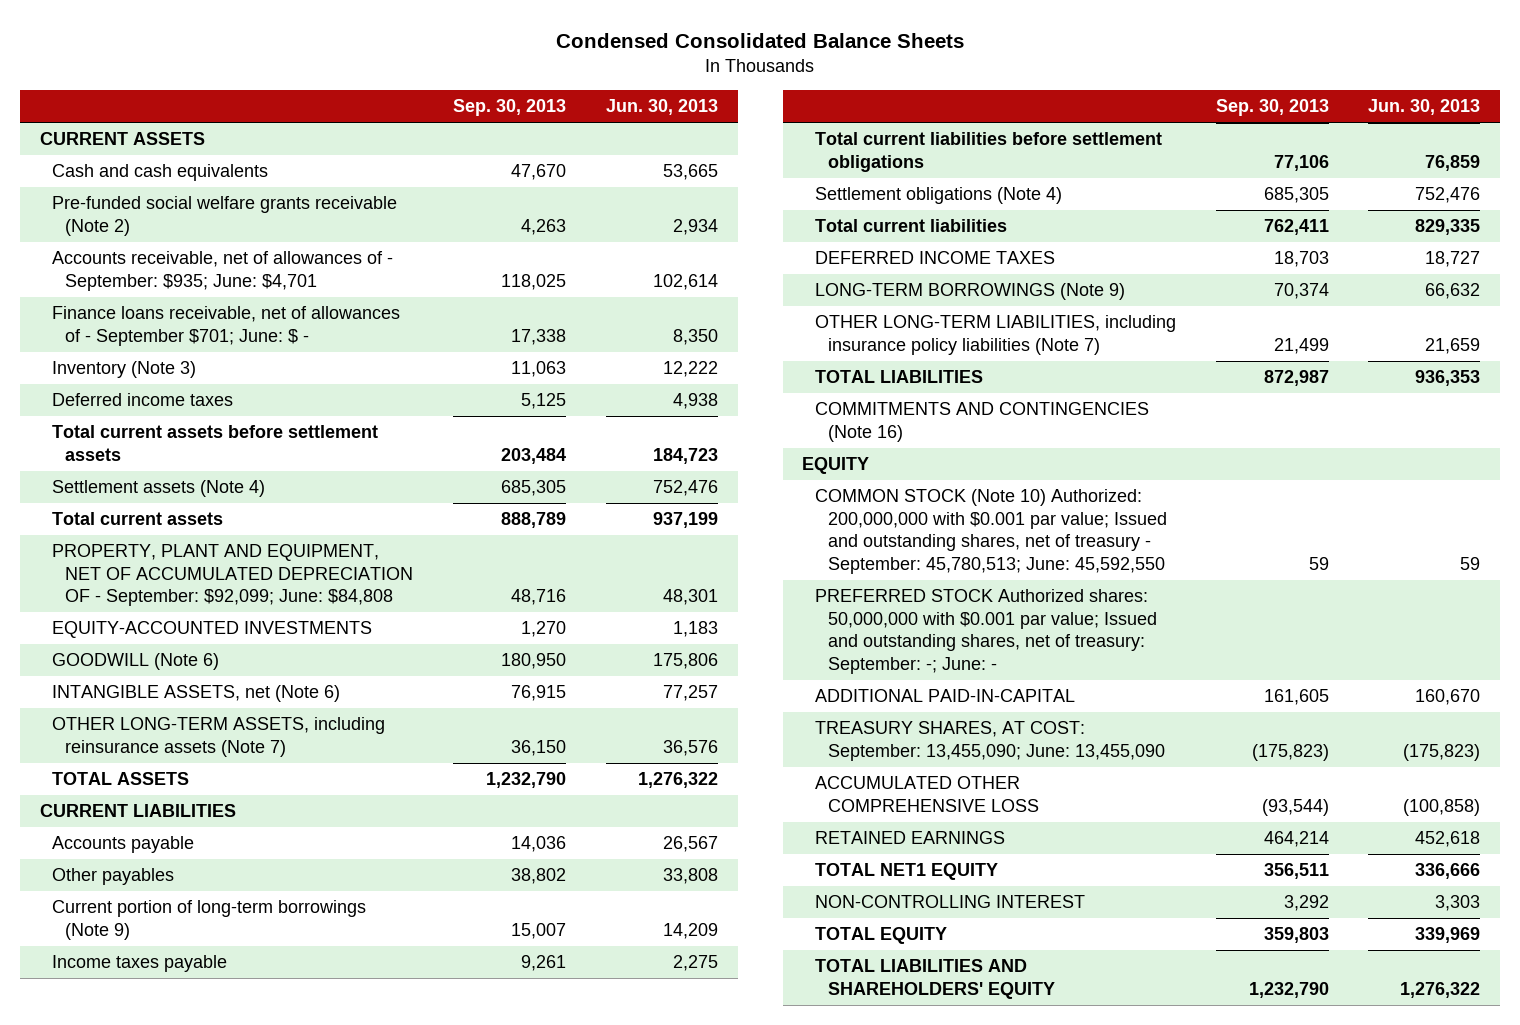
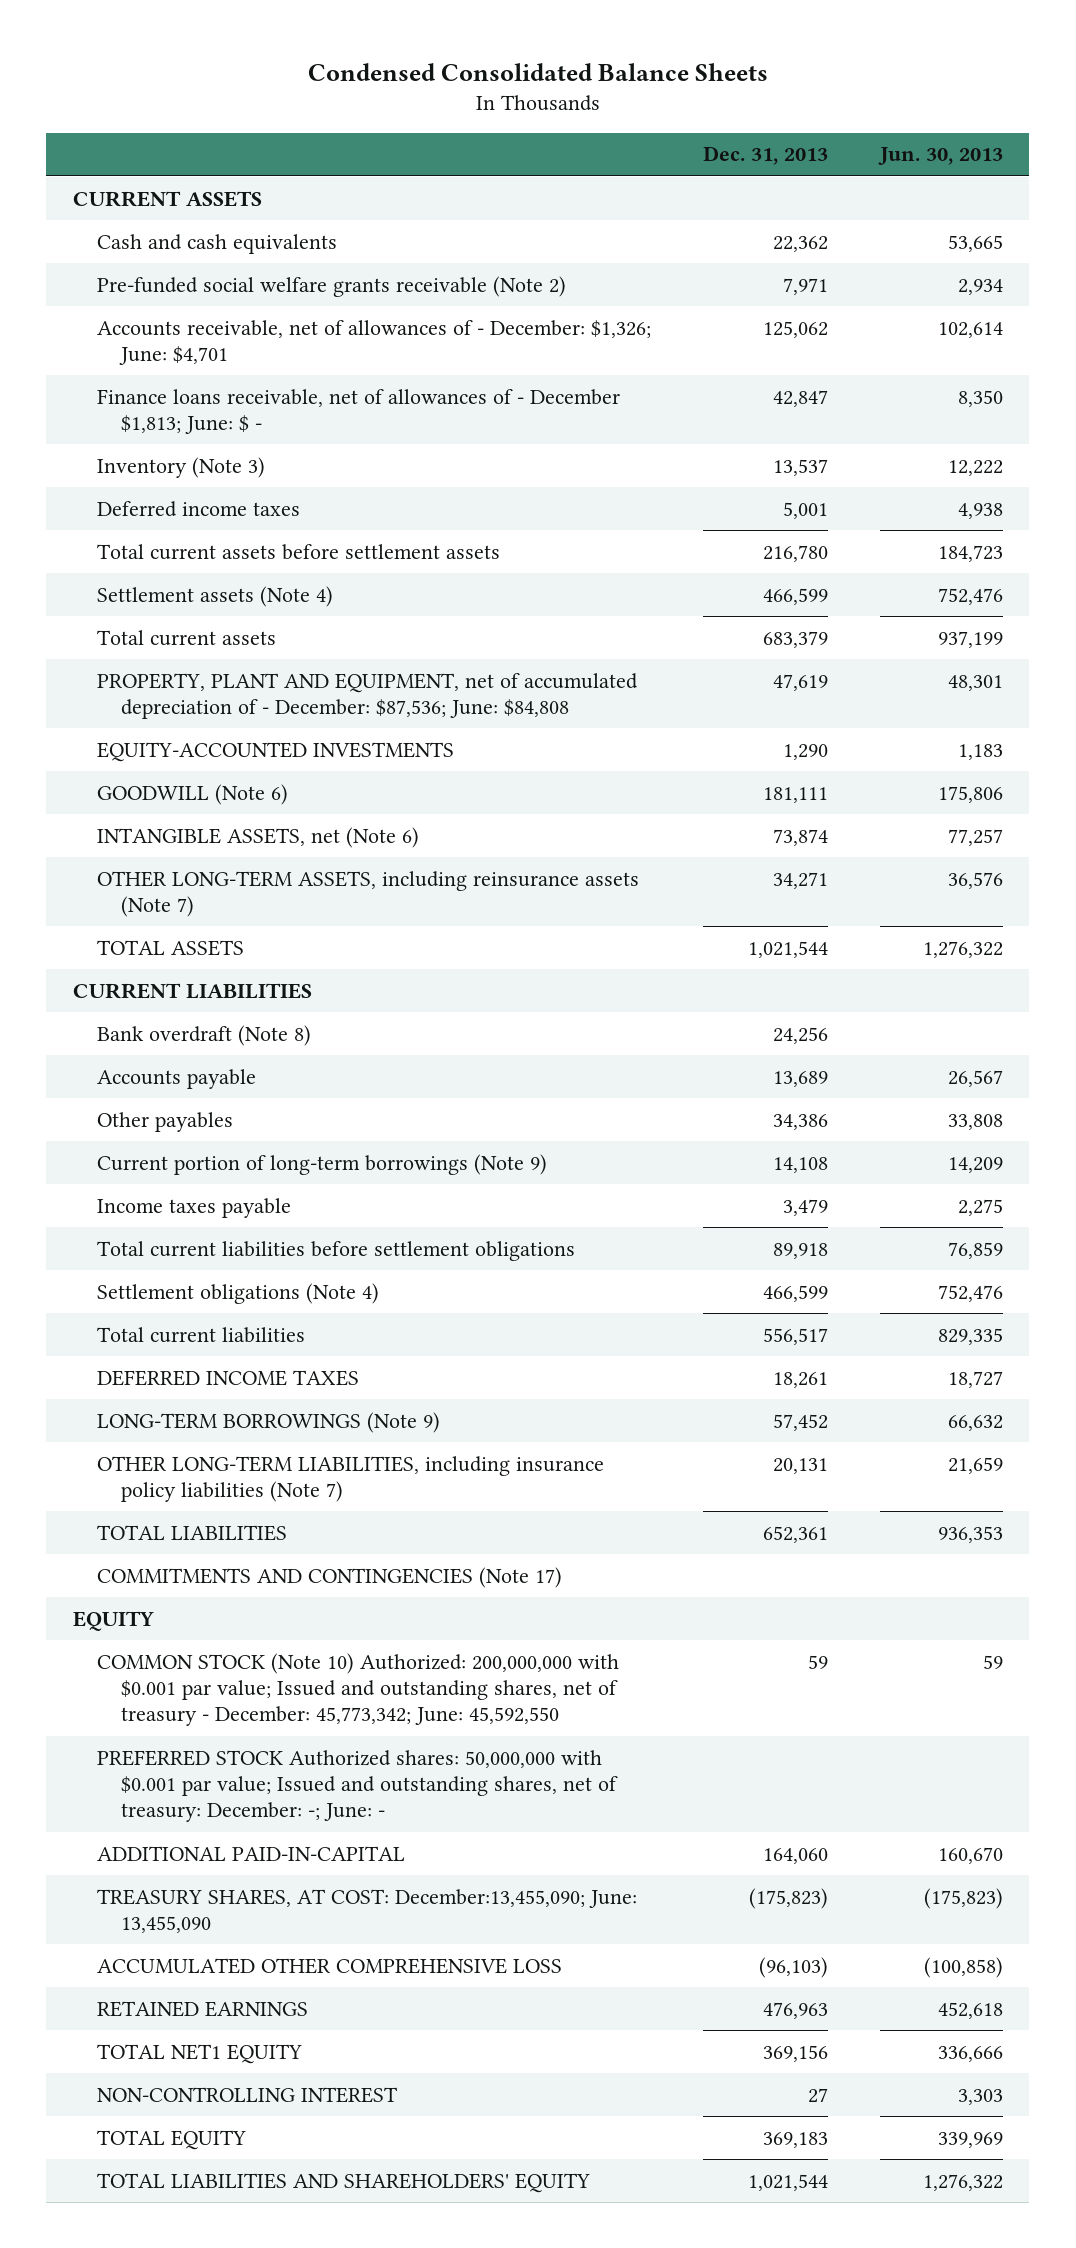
[453,99,567,117] Sep. 30, 2013 -> none
none -> [703,146,829,166] Dec. 31, 2013
[52,251,394,291] Accounts receivable, net of allowances of - September: $935; June: $4,701 -> [96,319,651,365] Accounts receivable, net of allowances of - December: $1,326; June: $4,701
[52,306,401,346] Finance loans receivable, net of allowances of - September $701; June: $ - -> [96,388,620,434] Finance loans receivable, net of allowances of - December $1,813; June: $ -
[52,544,414,607] PROPERTY, PLANT AND EQUIPMENT, NET OF ACCUMULATED DEPRECIATION OF - September: $92,099; June: $84,808 -> [96,672,638,719] PROPERTY, PLANT AND EQUIPMENT, net of accumulated depreciation of - December: $87,536; June: $84,808
none -> [96,1024,311,1046] Bank overdraft (Note 8)
[815,402,1150,442] COMMITMENTS AND CONTINGENCIES (Note 16) -> [96,1566,562,1588] COMMITMENTS AND CONTINGENCIES (Note 17)
[815,489,1167,574] COMMON STOCK (Note 10) Authorized: 200,000,000 with $0.001 par value; Issued and outstanding shares, net of treasury - September: 45,780,513; June: 45,592,550 -> [96,1652,619,1727] COMMON STOCK (Note 10) Authorized: 200,000,000 with $0.001 par value; Issued and outstanding shares, net of treasury - December: 45,773,342; June: 45,592,550
[815,589,1157,674] PREFERRED STOCK Authorized shares: 50,000,000 with $0.001 par value; Issued and outstanding shares, net of treasury: September: -; June: - -> [96,1749,619,1823] PREFERRED STOCK Authorized shares: 50,000,000 with $0.001 par value; Issued and outstanding shares, net of treasury: December: -; June: -
[815,721,1165,761] TREASURY SHARES, AT COST: September: 13,455,090; June: 13,455,090 -> [96,1888,637,1933] TREASURY SHARES, AT COST: December:13,455,090; June: 13,455,090

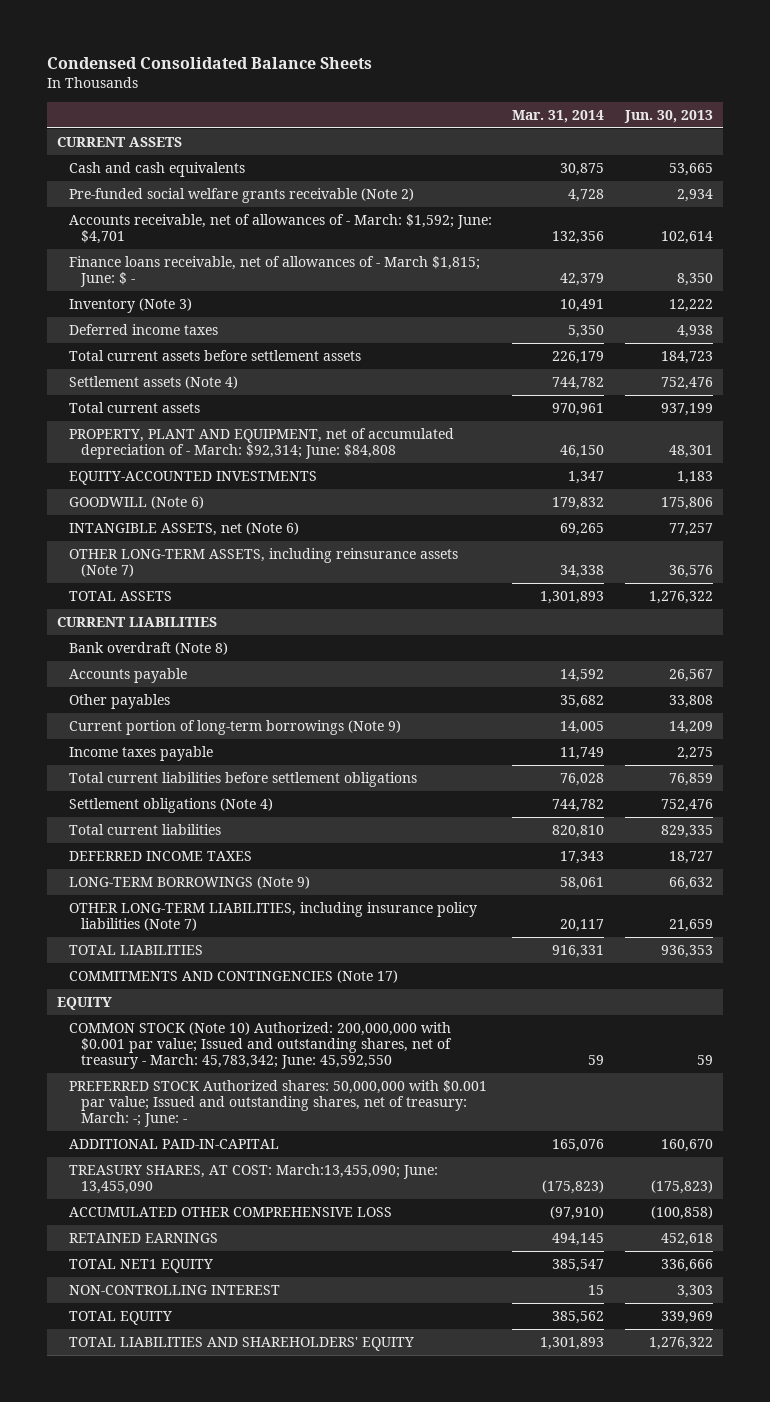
[703,146,829,166] Dec. 31, 2013 -> none
none -> [512,109,605,123] Mar. 31, 2014
[96,319,651,365] Accounts receivable, net of allowances of - December: $1,326; June: $4,701 -> [69,213,493,245] Accounts receivable, net of allowances of - March: $1,592; June: $4,701
[96,388,620,434] Finance loans receivable, net of allowances of - December $1,813; June: $ - -> [69,255,481,288] Finance loans receivable, net of allowances of - March $1,815; June: $ -
[96,672,638,719] PROPERTY, PLANT AND EQUIPMENT, net of accumulated depreciation of - December: $87,536; June: $84,808 -> [69,427,455,460] PROPERTY, PLANT AND EQUIPMENT, net of accumulated depreciation of - March: $92,314; June: $84,808
[96,1652,619,1727] COMMON STOCK (Note 10) Authorized: 200,000,000 with $0.001 par value; Issued and outstanding shares, net of treasury - December: 45,773,342; June: 45,592,550 -> [69,1021,453,1070] COMMON STOCK (Note 10) Authorized: 200,000,000 with $0.001 par value; Issued and outstanding shares, net of treasury - March: 45,783,342; June: 45,592,550
[96,1749,619,1823] PREFERRED STOCK Authorized shares: 50,000,000 with $0.001 par value; Issued and outstanding shares, net of treasury: December: -; June: - -> [69,1079,488,1128] PREFERRED STOCK Authorized shares: 50,000,000 with $0.001 par value; Issued and outstanding shares, net of treasury: March: -; June: -
[96,1888,637,1933] TREASURY SHARES, AT COST: December:13,455,090; June: 13,455,090 -> [69,1163,439,1195] TREASURY SHARES, AT COST: March:13,455,090; June: 13,455,090

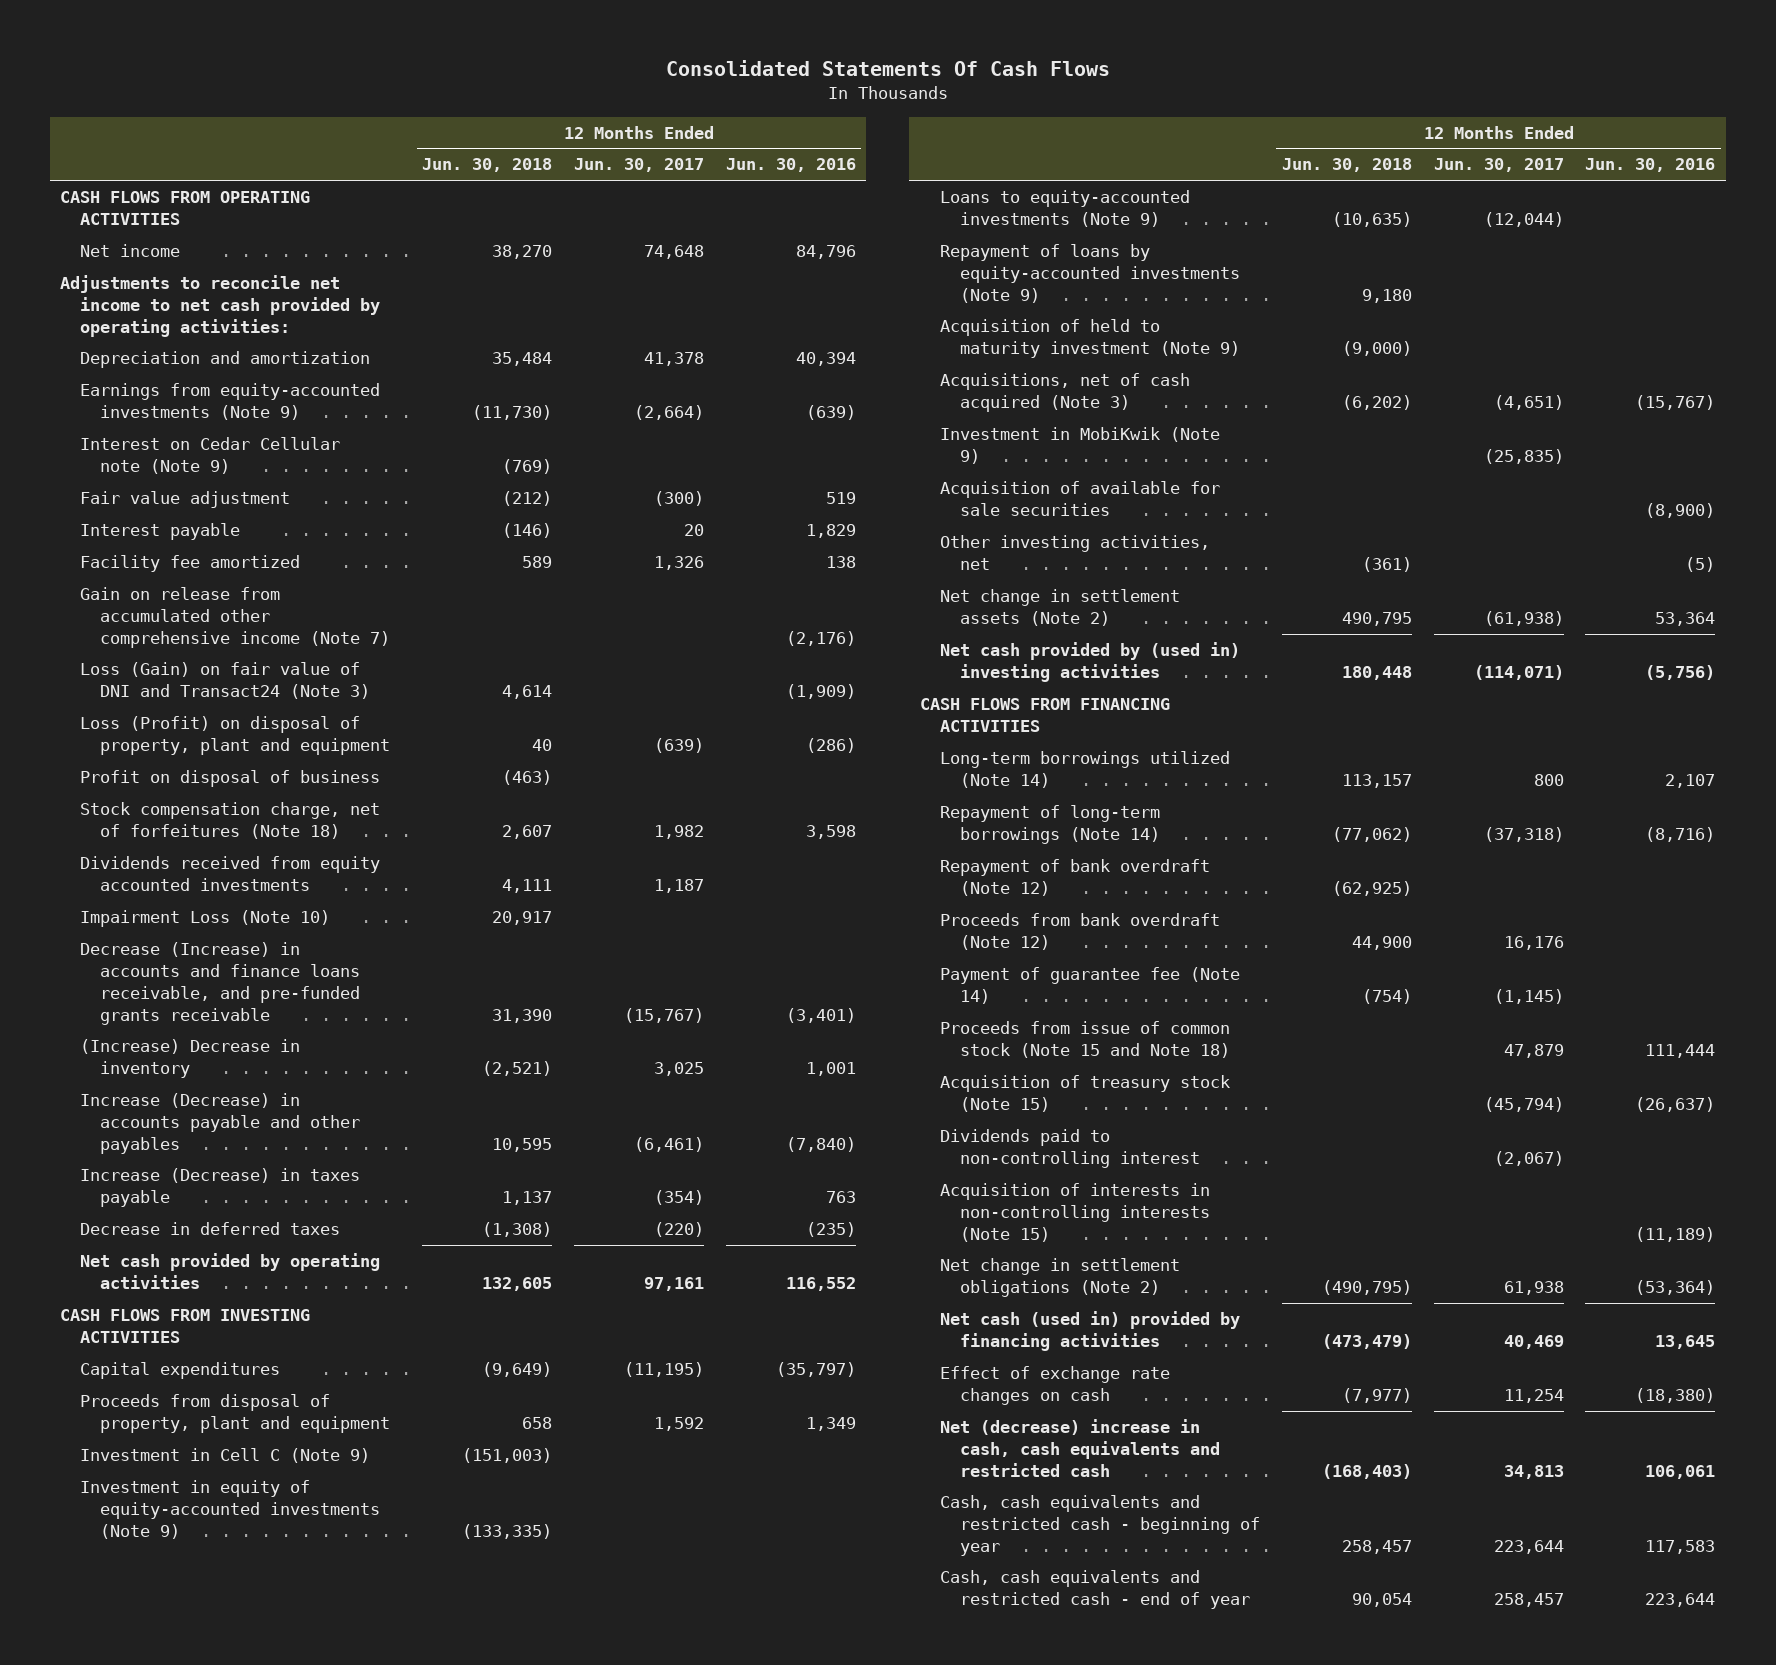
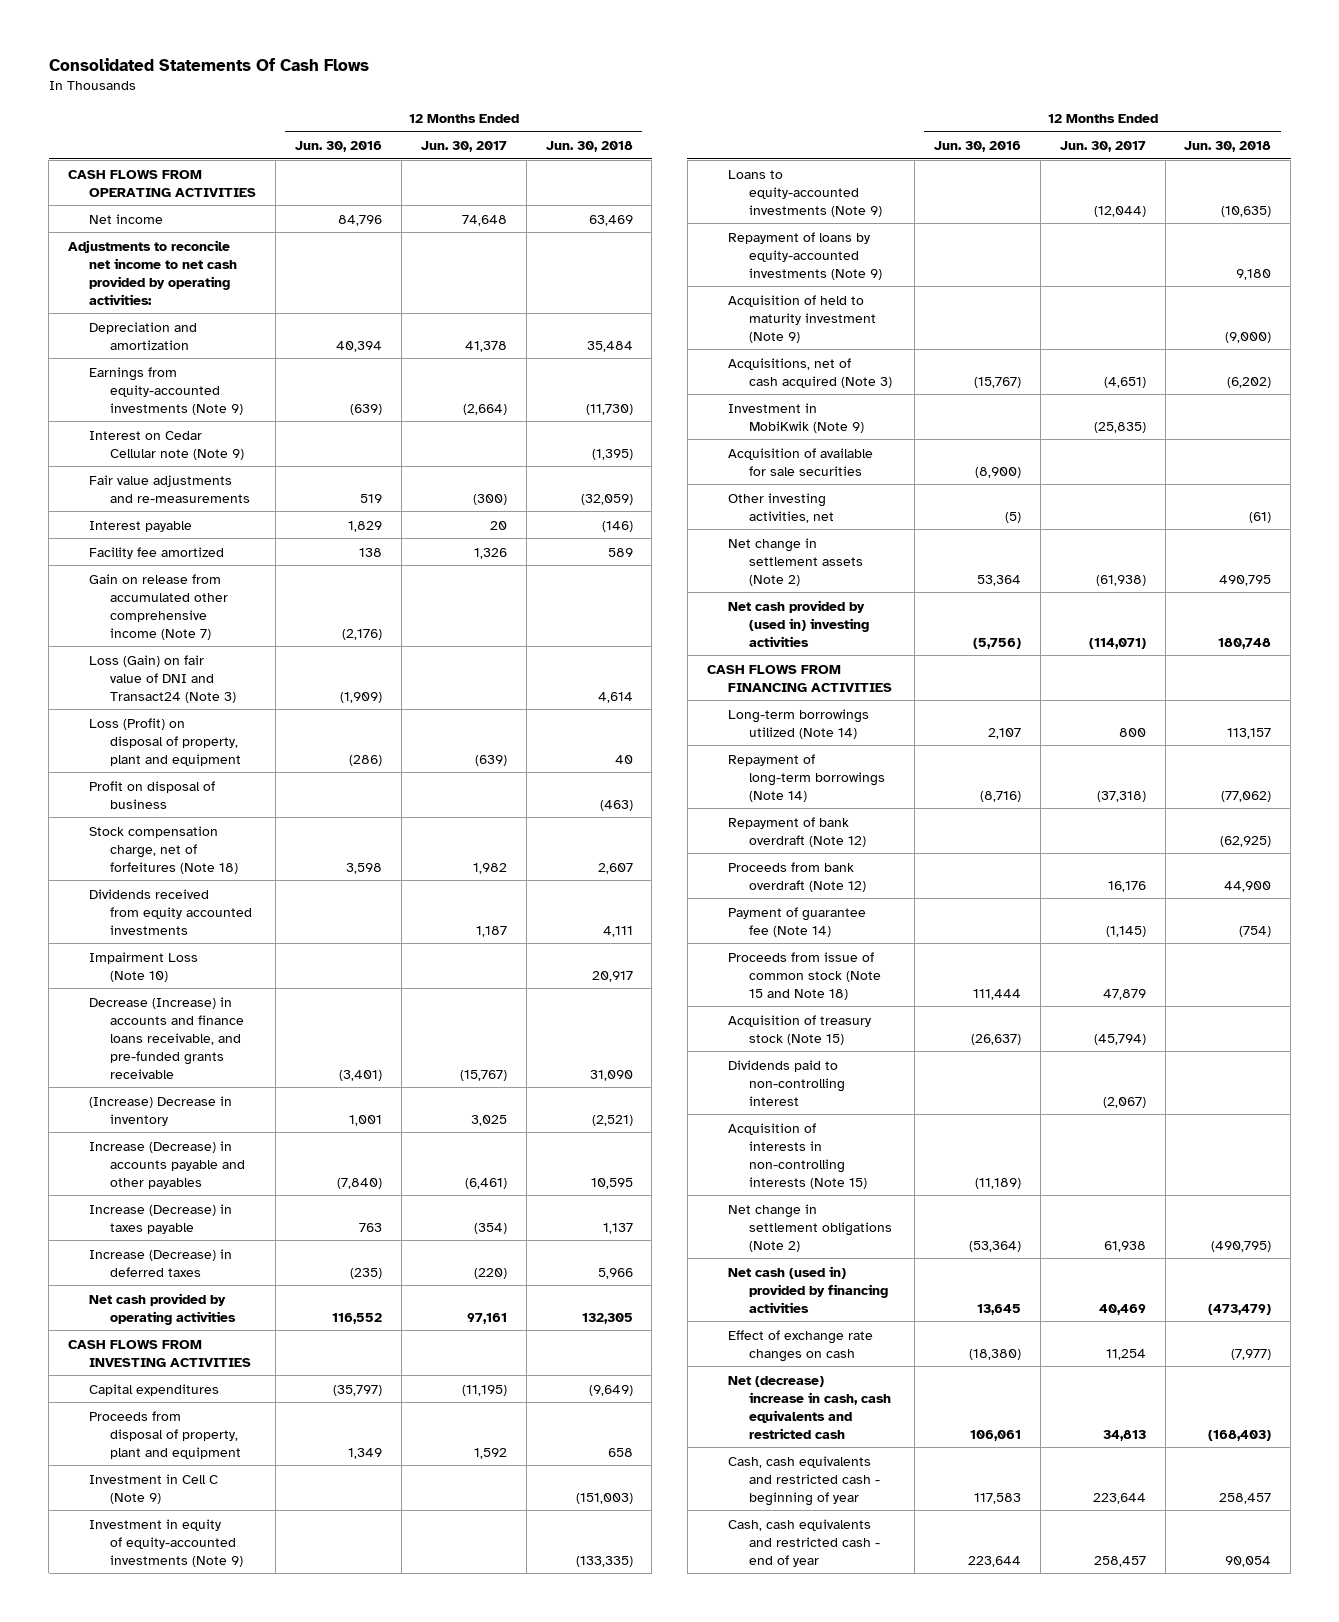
[492,245,553,260] 38,270 -> [588,214,633,226] 63,469
[502,458,553,474] (769) -> [591,448,633,460] (1,395)
[80,491,291,509] Fair value adjustment -> [89,474,251,503] Fair value adjustments and re-measurements
[502,491,553,507] (212) -> [580,493,633,505] (32,059)
[492,1008,553,1023] 31,390 -> [589,1069,633,1081] 31,090
[80,1222,341,1236] Decrease in deferred taxes -> [89,1248,233,1277] Increase (Decrease) in deferred taxes
[482,1222,553,1238] (1,308) -> [597,1267,633,1279] 5,966
[482,1276,553,1291] 132,605 -> [581,1312,633,1324] 132,305
[1361,556,1412,572] (361) -> [1249,511,1272,523] (61)
[1341,665,1412,680] 180,448 -> [1218,637,1272,649] 180,748

